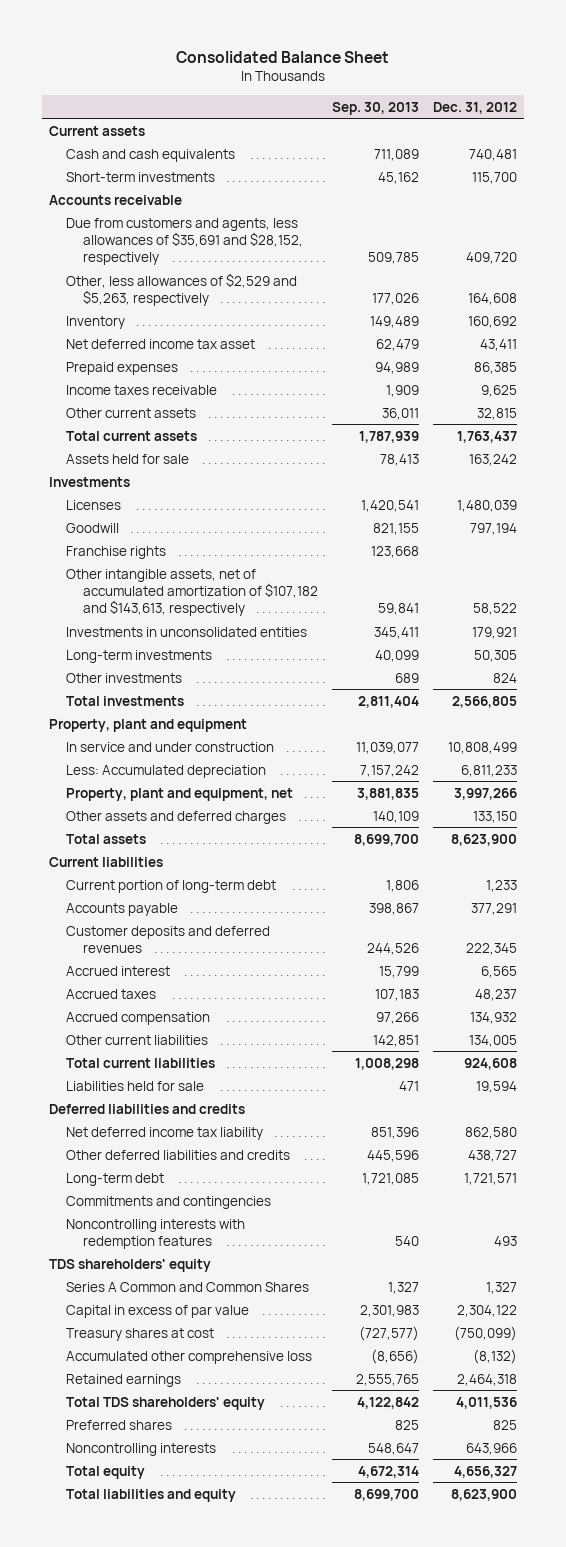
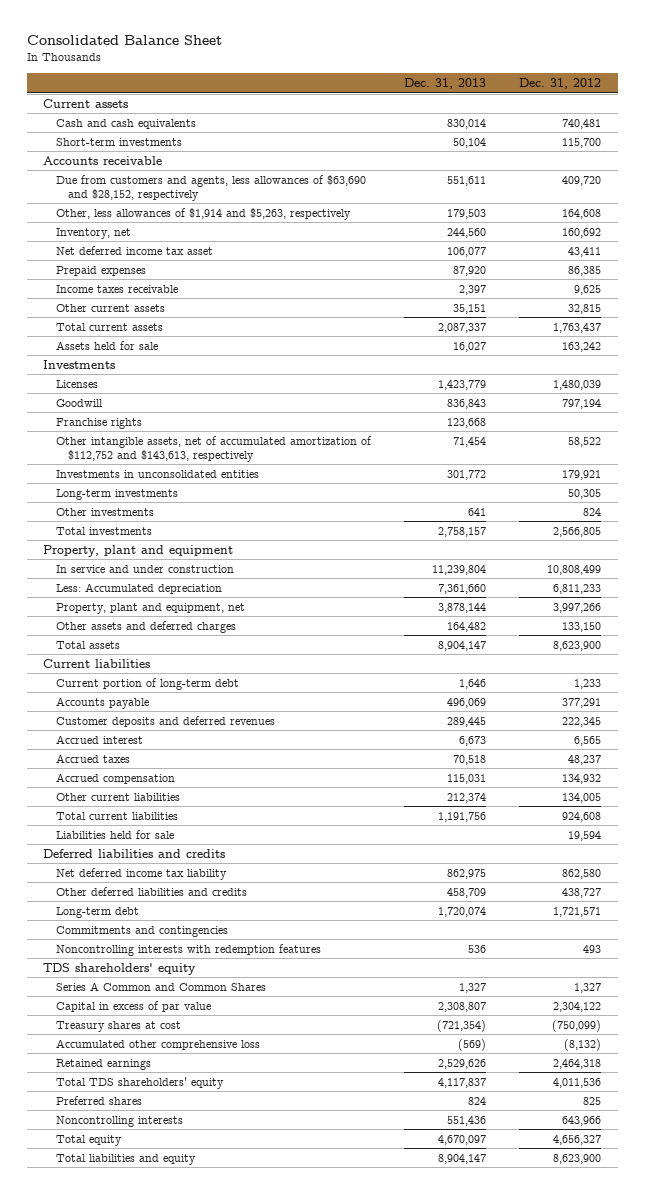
[331,101,419,115] Sep. 30, 2013 -> none
none -> [404,77,487,89] Dec. 31, 2013
[65,217,303,265] Due from customers and agents, less allowances of $35,691 and $28,152, respectively -> [55,174,366,201] Due from customers and agents, less allowances of $63,690 and $28,152, respectively
[65,272,297,306] Other, less allowances of $2,529 and $5,263, respectively -> [55,207,351,220] Other, less allowances of $1,914 and $5,263, respectively
[65,315,125,329] Inventory -> [55,227,131,239] Inventory, net
[65,568,318,616] Other intangible assets, net of accumulated amortization of $107,182 and $143,613, respectively -> [55,435,372,462] Other intangible assets, net of accumulated amortization of $112,752 and $143,613, respectively

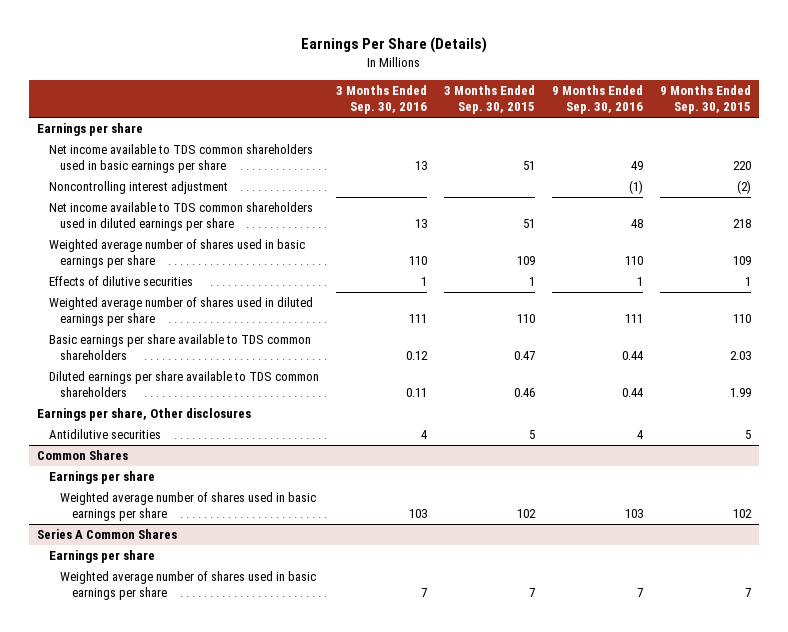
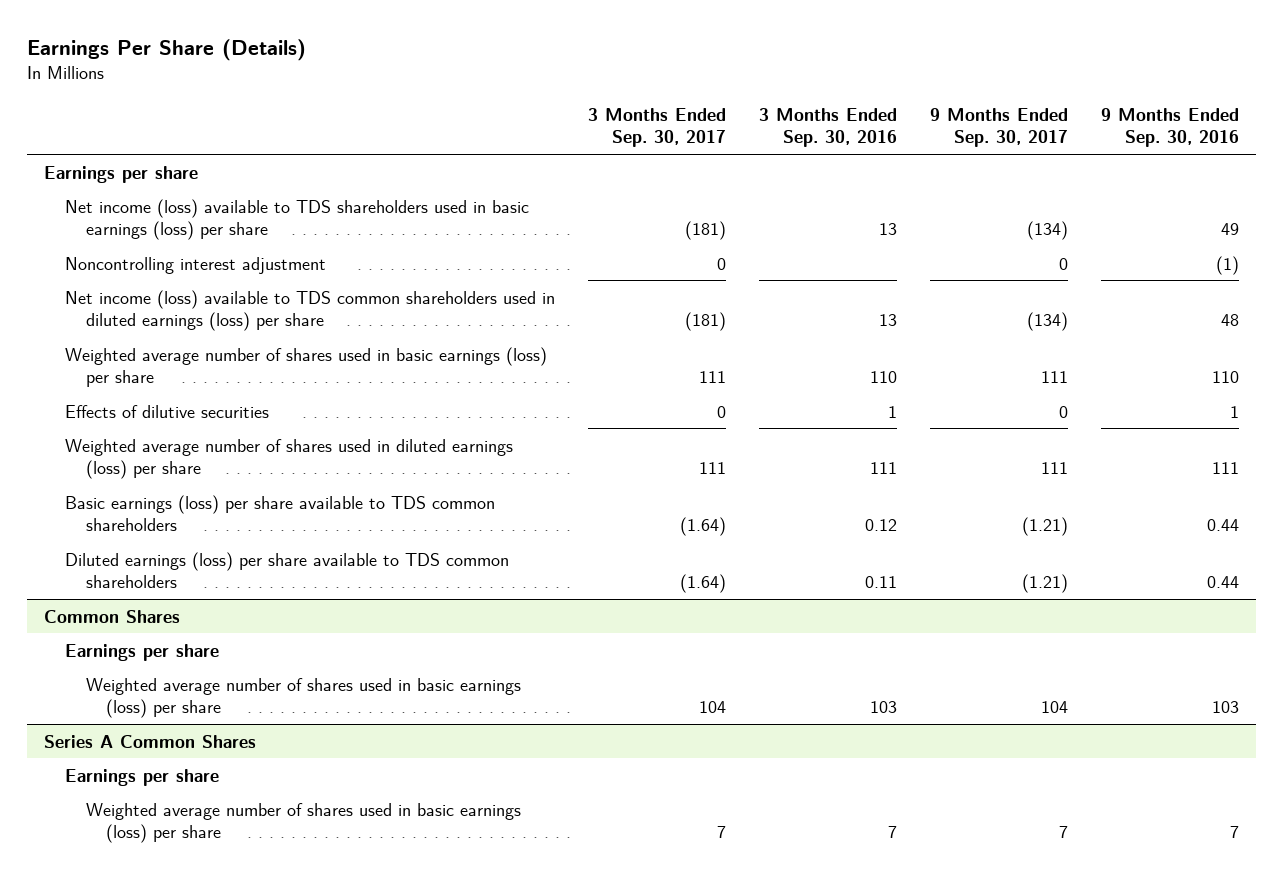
[443,85,535,115] 3 Months Ended Sep. 30, 2015 -> none
[659,85,751,115] 9 Months Ended Sep. 30, 2015 -> none
none -> [587,107,726,148] 3 Months Ended Sep. 30, 2017
none -> [930,107,1069,148] 9 Months Ended Sep. 30, 2017
[48,144,313,174] Net income available to TDS common shareholders used in basic earnings per share -> [64,198,529,240] Net income (loss) available to TDS shareholders used in basic earnings (loss) per share
[48,202,313,232] Net income available to TDS common shareholders used in diluted earnings per share -> [64,289,555,331] Net income (loss) available to TDS common shareholders used in diluted earnings (loss) per share
[48,239,305,269] Weighted average number of shares used in basic earnings per share -> [64,346,547,387] Weighted average number of shares used in basic earnings (loss) per share
[37,408,252,422] Earnings per share, Other disclosures -> none
[48,429,161,440] Antidilutive securities -> none
[48,297,313,327] Weighted average number of shares used in diluted earnings per share -> [64,438,513,479] Weighted average number of shares used in diluted earnings (loss) per share
[48,334,311,361] Basic earnings per share available to TDS common shareholders -> [64,494,495,531] Basic earnings (loss) per share available to TDS common shareholders
[48,371,319,398] Diluted earnings per share available to TDS common shareholders -> [64,551,509,588] Diluted earnings (loss) per share available to TDS common shareholders
[60,492,317,522] Weighted average number of shares used in basic earnings per share -> [85,677,521,718] Weighted average number of shares used in basic earnings (loss) per share
[60,571,317,601] Weighted average number of shares used in basic earnings per share -> [85,802,521,843] Weighted average number of shares used in basic earnings (loss) per share

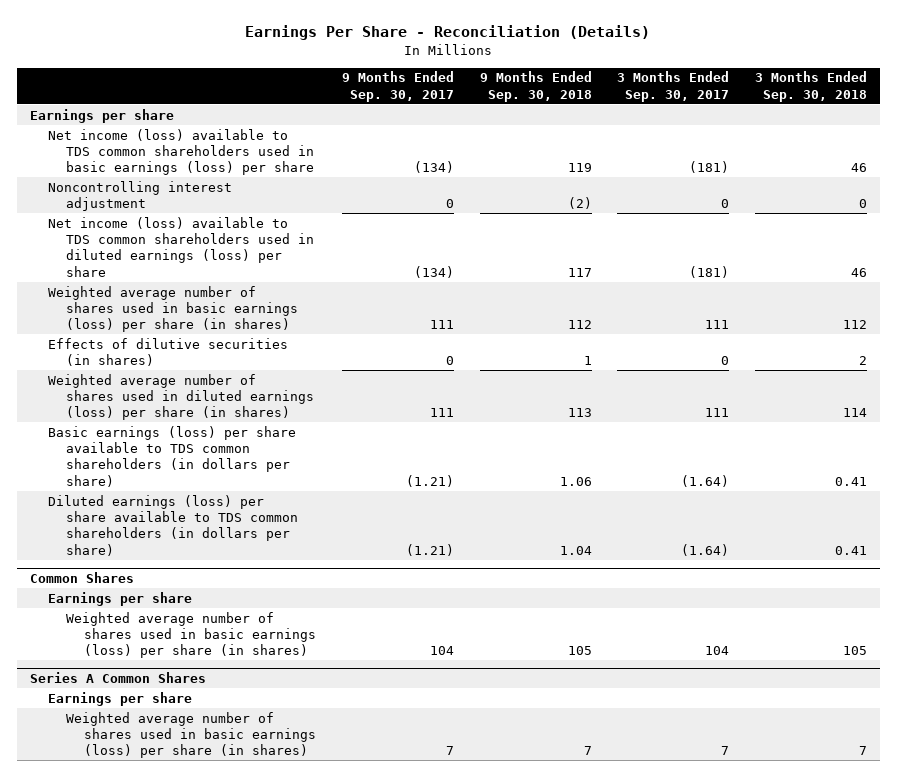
[27,39,307,62] Earnings Per Share (Details) -> [245,24,651,40] Earnings Per Share - Reconciliation (Details)
[758,107,897,148] 3 Months Ended Sep. 30, 2016 -> none
[1101,107,1240,148] 9 Months Ended Sep. 30, 2016 -> none
none -> [479,71,592,102] 9 Months Ended Sep. 30, 2018
none -> [755,71,868,102] 3 Months Ended Sep. 30, 2018
[64,198,529,240] Net income (loss) available to TDS shareholders used in basic earnings (loss) per share -> [47,128,314,176] Net income (loss) available to TDS common shareholders used in basic earnings (loss) per share
[64,346,547,387] Weighted average number of shares used in basic earnings (loss) per share -> [47,285,298,333] Weighted average number of shares used in basic earnings (loss) per share (in shares)
[64,404,269,418] Effects of dilutive securities -> [47,337,288,366] Effects of dilutive securities (in shares)
[64,438,513,479] Weighted average number of shares used in diluted earnings (loss) per share -> [47,373,314,421] Weighted average number of shares used in diluted earnings (loss) per share (in shares)
[64,494,495,531] Basic earnings (loss) per share available to TDS common shareholders -> [47,425,296,487] Basic earnings (loss) per share available to TDS common shareholders (in dollars per share)
[64,551,509,588] Diluted earnings (loss) per share available to TDS common shareholders -> [47,494,298,556] Diluted earnings (loss) per share available to TDS common shareholders (in dollars per share)
[85,677,521,718] Weighted average number of shares used in basic earnings (loss) per share -> [65,611,316,659] Weighted average number of shares used in basic earnings (loss) per share (in shares)
[85,802,521,843] Weighted average number of shares used in basic earnings (loss) per share -> [65,711,316,759] Weighted average number of shares used in basic earnings (loss) per share (in shares)

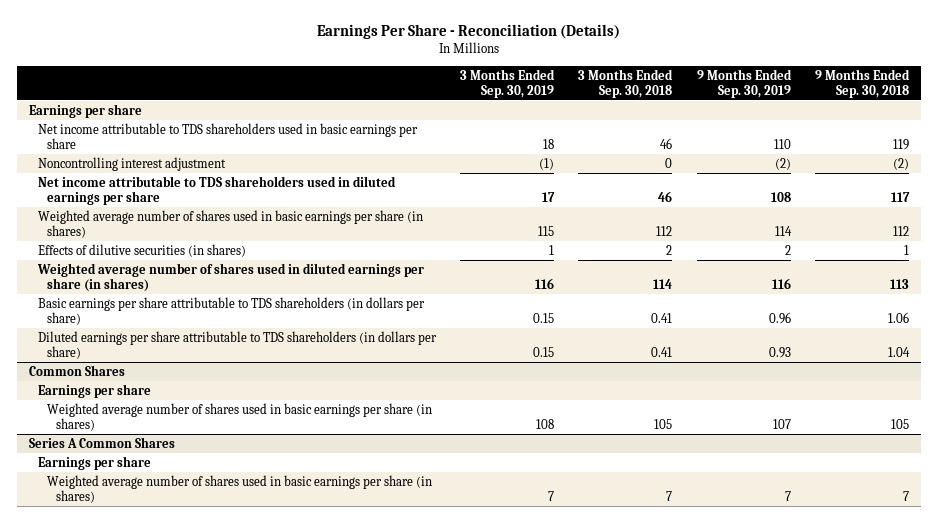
[341,71,454,102] 9 Months Ended Sep. 30, 2017 -> none
[617,71,730,102] 3 Months Ended Sep. 30, 2017 -> none
none -> [460,68,556,98] 3 Months Ended Sep. 30, 2019
none -> [696,68,792,98] 9 Months Ended Sep. 30, 2019
[47,128,314,176] Net income (loss) available to TDS common shareholders used in basic earnings (loss) per share -> [37,122,418,149] Net income attributable to TDS shareholders used in basic earnings per share
[47,216,314,277] Net income (loss) available to TDS common shareholders used in diluted earnings (loss) per share -> [37,175,396,205] Net income attributable to TDS shareholders used in diluted earnings per share
[47,285,298,333] Weighted average number of shares used in basic earnings (loss) per share (in shares) -> [37,209,423,238] Weighted average number of shares used in basic earnings per share (in shares)
[47,373,314,421] Weighted average number of shares used in diluted earnings (loss) per share (in shares) -> [36,262,424,292] Weighted average number of shares used in diluted earnings per share (in shares)
[47,425,296,487] Basic earnings (loss) per share available to TDS common shareholders (in dollars per share) -> [37,296,425,325] Basic earnings per share attributable to TDS shareholders (in dollars per share)
[47,494,298,556] Diluted earnings (loss) per share available to TDS common shareholders (in dollars per share) -> [37,330,437,359] Diluted earnings per share attributable to TDS shareholders (in dollars per share)
[65,611,316,659] Weighted average number of shares used in basic earnings (loss) per share (in shares) -> [46,402,432,431] Weighted average number of shares used in basic earnings per share (in shares)
[65,711,316,759] Weighted average number of shares used in basic earnings (loss) per share (in shares) -> [46,474,432,503] Weighted average number of shares used in basic earnings per share (in shares)

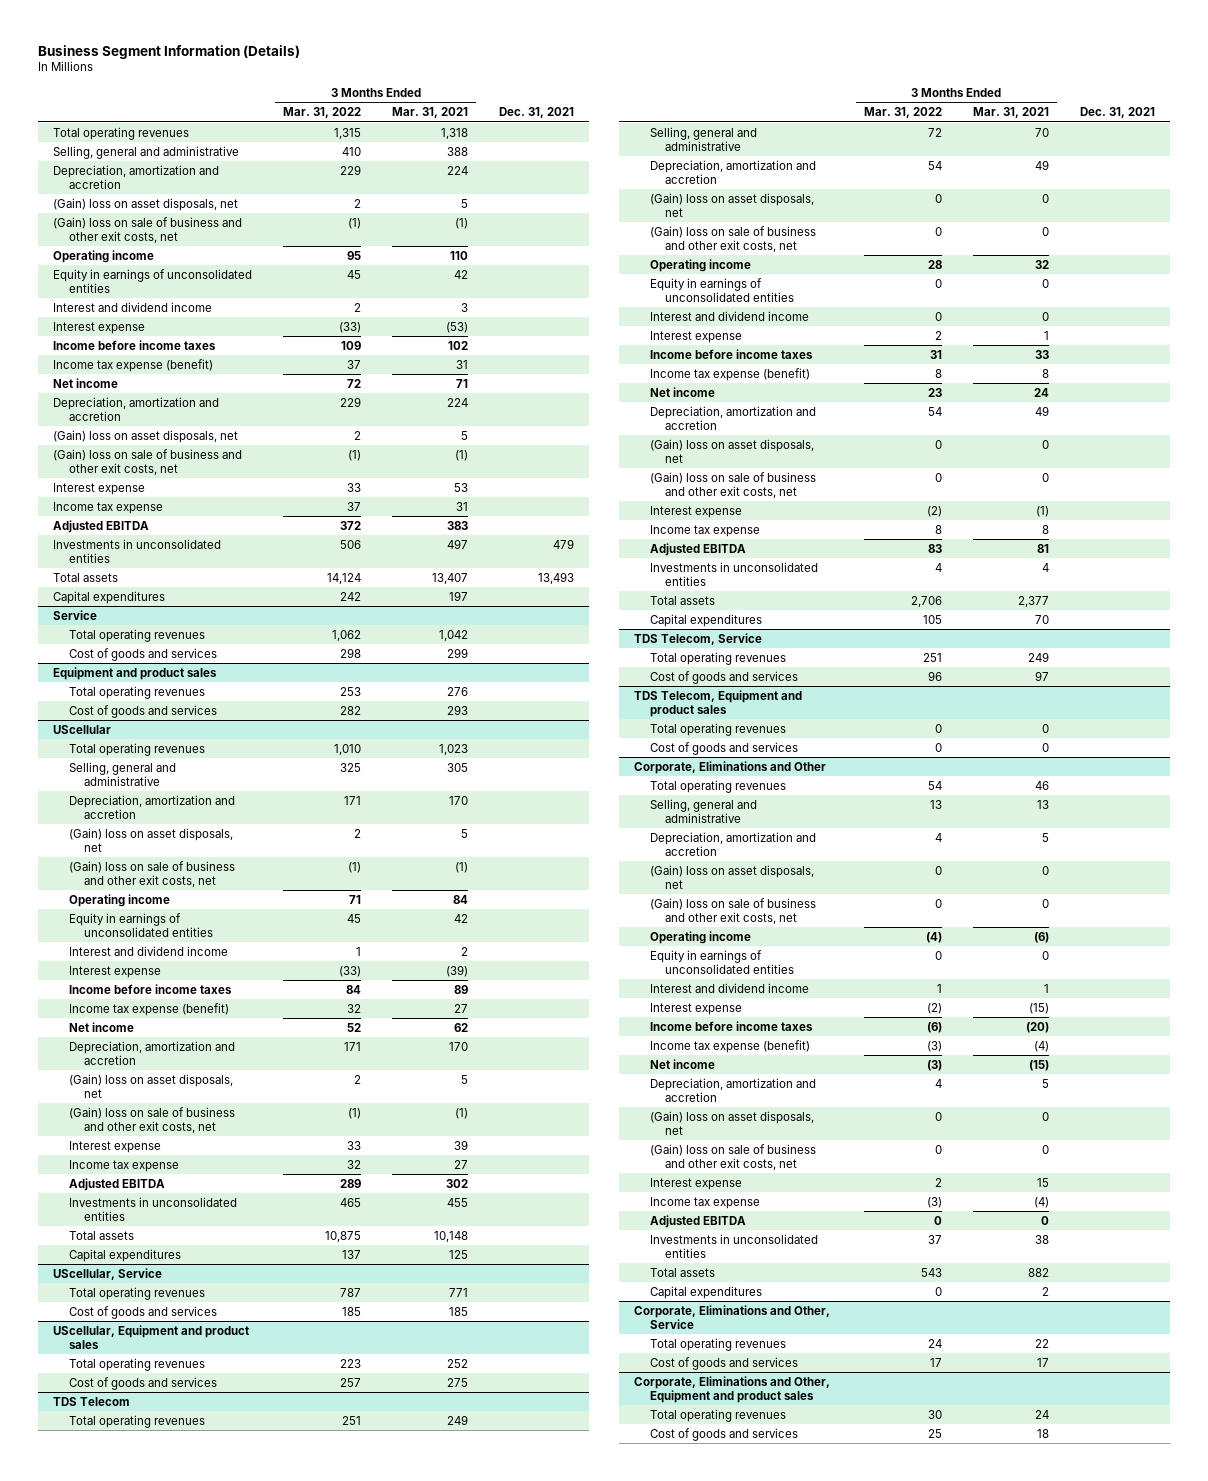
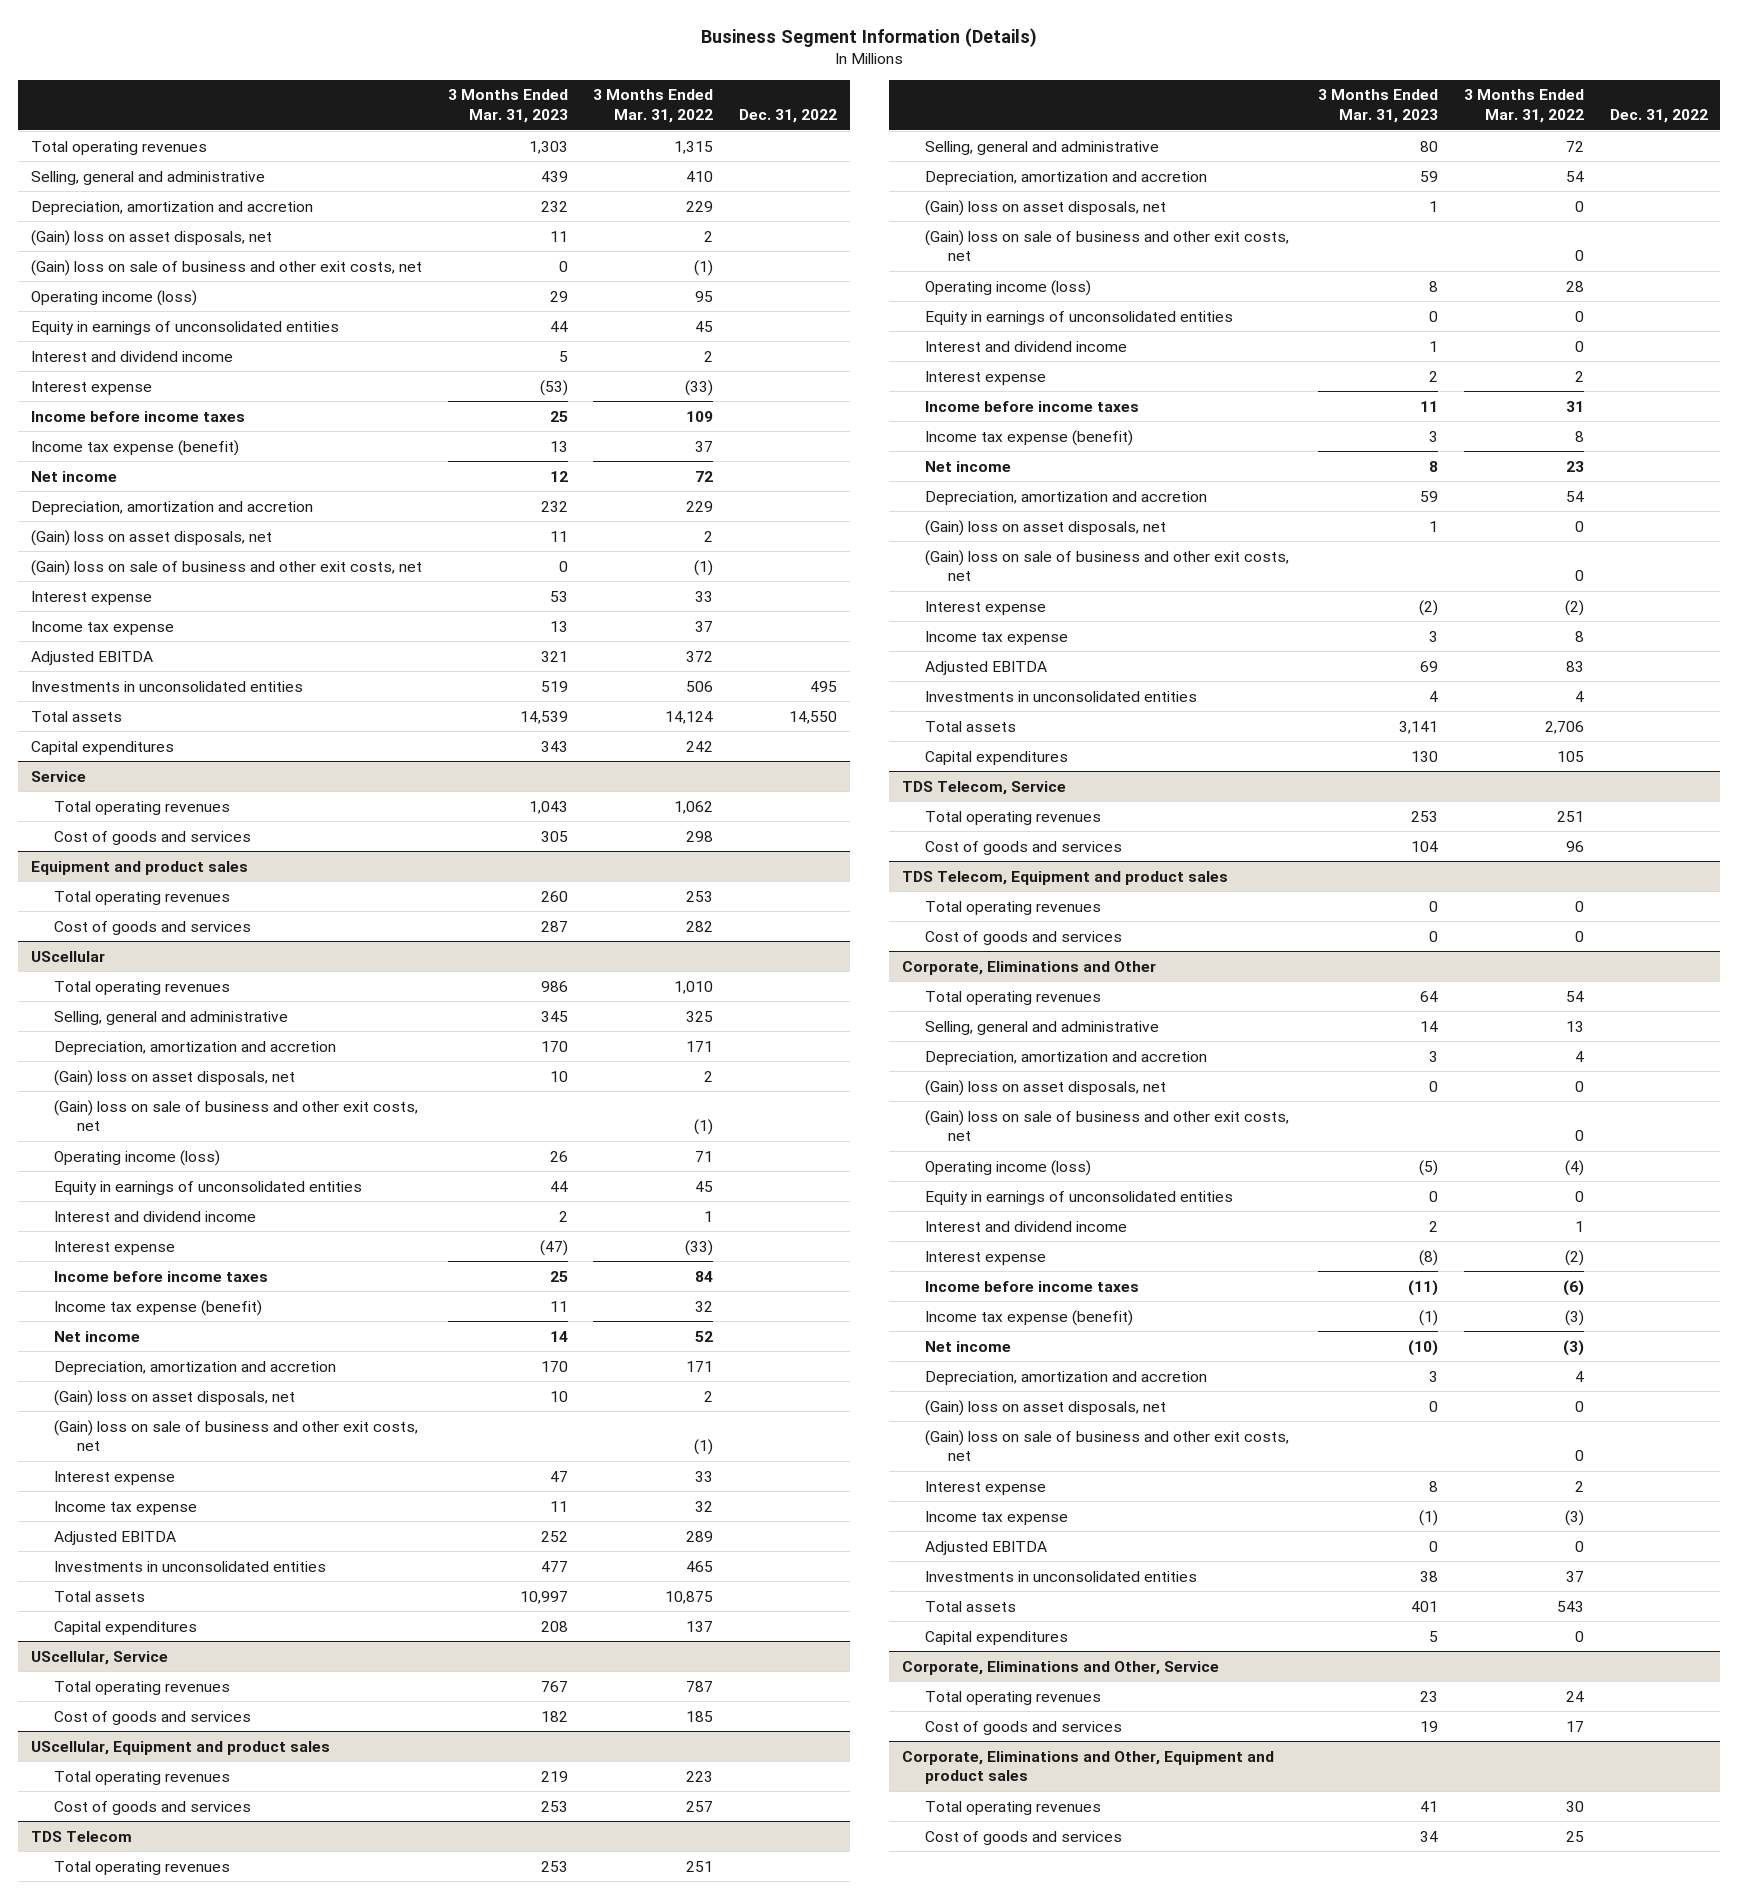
[392,107,469,119] Mar. 31, 2021 -> none
[498,107,574,119] Dec. 31, 2021 -> none
none -> [447,89,568,124] 3 Months Ended Mar. 31, 2023
none -> [738,109,837,124] Dec. 31, 2022
[53,249,155,263] Operating income -> [31,289,198,306] Operating income (loss)
[68,893,170,907] Operating income -> [54,1149,221,1166] Operating income (loss)
[649,258,751,272] Operating income -> [924,279,1091,296] Operating income (loss)
[649,930,751,944] Operating income -> [924,1159,1091,1176] Operating income (loss)

